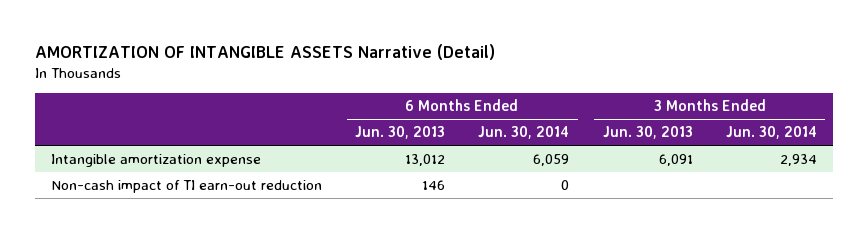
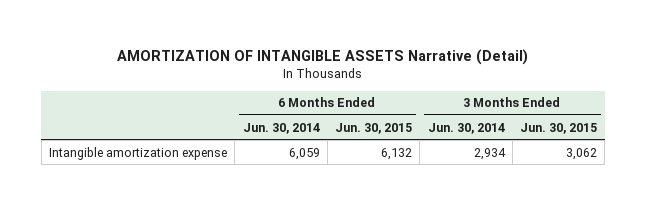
[355,126,446,140] Jun. 30, 2013 -> none
[602,126,693,140] Jun. 30, 2013 -> none
none -> [335,122,413,134] Jun. 30, 2015
none -> [520,122,598,134] Jun. 30, 2015
[51,180,323,194] Non-cash impact of TI earn-out reduction -> none

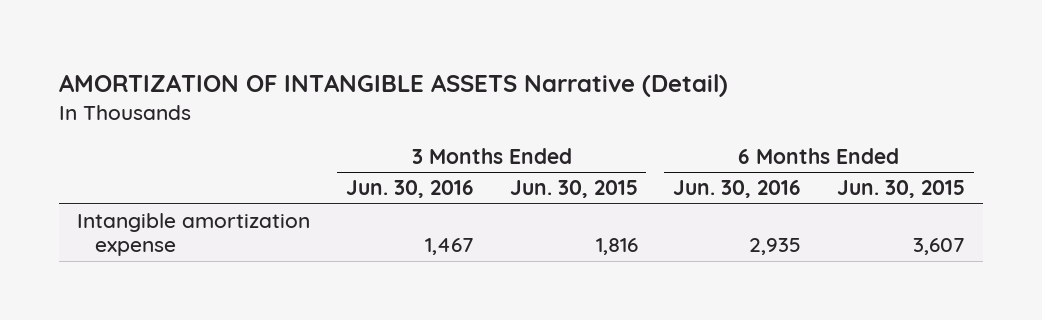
[242,122,320,134] Jun. 30, 2014 -> none
[427,122,505,134] Jun. 30, 2014 -> none
none -> [345,180,474,199] Jun. 30, 2016
none -> [673,180,802,199] Jun. 30, 2016
[381,147,413,160] 6,132 -> [912,238,965,256] 3,607
[566,147,598,160] 3,062 -> [595,238,638,256] 1,816

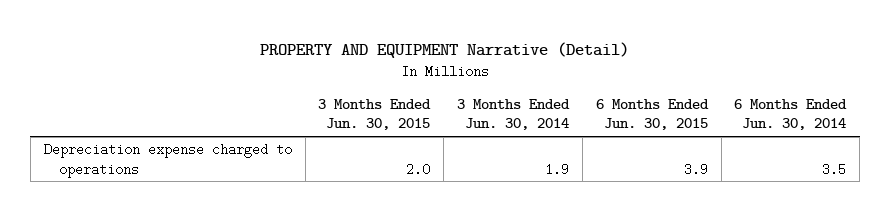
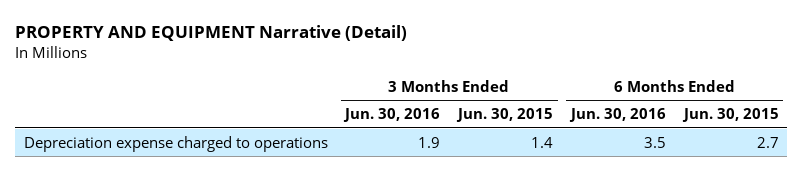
[457,98,571,131] 3 Months Ended Jun. 30, 2014 -> none
[734,98,848,131] 6 Months Ended Jun. 30, 2014 -> none
none -> [343,108,441,123] Jun. 30, 2016
none -> [568,108,666,123] Jun. 30, 2016
[406,162,431,176] 2.0 -> [531,137,554,149] 1.4
[683,162,708,176] 3.9 -> [756,137,779,149] 2.7

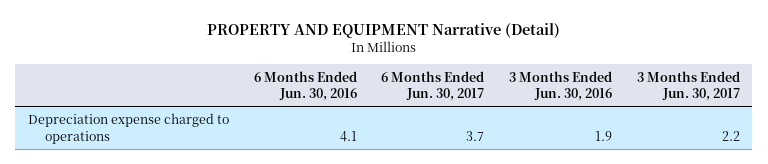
[456,108,554,123] Jun. 30, 2015 -> none
[681,108,779,123] Jun. 30, 2015 -> none
none -> [381,70,485,101] 6 Months Ended Jun. 30, 2017
none -> [636,70,740,101] 3 Months Ended Jun. 30, 2017
[643,137,666,149] 3.5 -> [339,130,357,142] 4.1

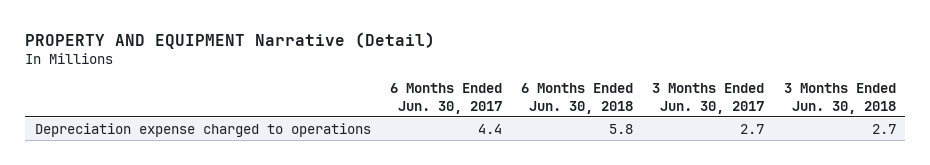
[253,70,357,101] 6 Months Ended Jun. 30, 2016 -> none
[509,70,613,101] 3 Months Ended Jun. 30, 2016 -> none
none -> [521,83,634,114] 6 Months Ended Jun. 30, 2018
none -> [783,83,896,114] 3 Months Ended Jun. 30, 2018
[466,130,485,141] 3.7 -> [478,123,503,134] 4.4
[721,130,740,141] 2.2 -> [740,123,765,134] 2.7

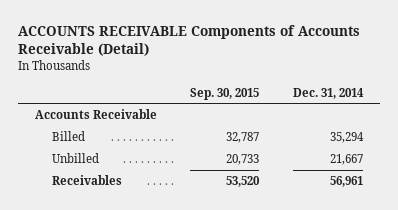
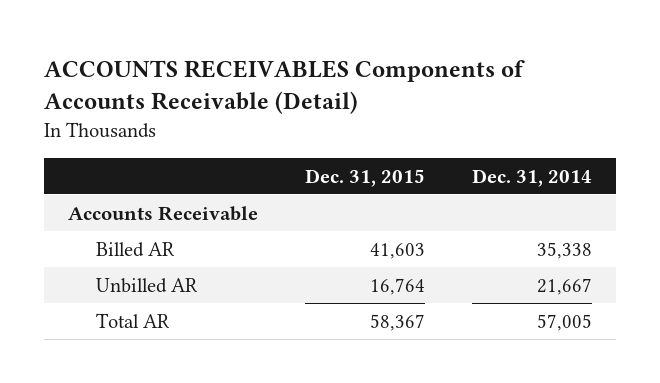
[17,24,360,56] ACCOUNTS RECEIVABLE Components of Accounts Receivable (Detail) -> [44,59,526,114] ACCOUNTS RECEIVABLES Components of Accounts Receivable (Detail)
[190,87,260,100] Sep. 30, 2015 -> none
none -> [305,168,426,187] Dec. 31, 2015
[51,175,122,186] Receivables -> none
[51,131,85,142] Billed -> [96,241,176,257] Billed AR
[330,132,365,144] 35,294 -> [537,241,593,259] 35,338
[51,153,99,164] Unbilled -> [96,277,199,293] Unbilled AR
none -> [96,312,171,328] Total AR

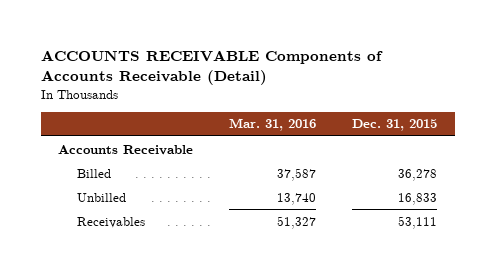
[44,59,526,114] ACCOUNTS RECEIVABLES Components of Accounts Receivable (Detail) -> [40,49,383,86] ACCOUNTS RECEIVABLE Components of Accounts Receivable (Detail)
[472,168,593,187] Dec. 31, 2014 -> none
none -> [229,118,317,132] Mar. 31, 2016
[96,312,171,328] Total AR -> none
[96,241,176,257] Billed AR -> [77,168,112,178] Billed
[370,242,426,259] 41,603 -> [397,168,437,181] 36,278
[96,277,199,293] Unbilled AR -> [77,192,127,202] Unbilled
[370,277,426,295] 16,764 -> [397,192,437,205] 16,833
none -> [77,216,146,228] Receivables

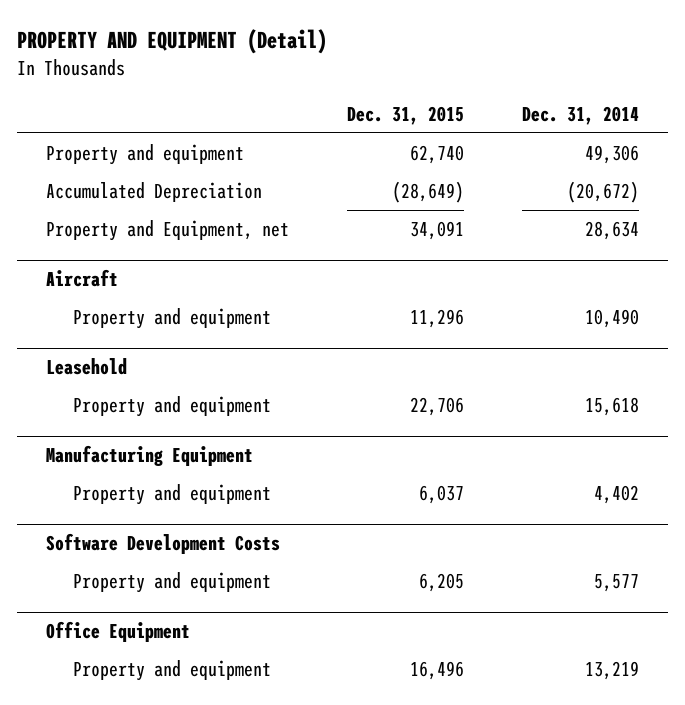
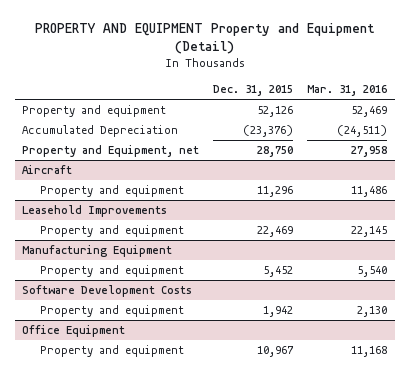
[16,28,327,54] PROPERTY AND EQUIPMENT (Detail) -> [34,22,375,55] PROPERTY AND EQUIPMENT Property and Equipment (Detail)
[522,105,640,125] Dec. 31, 2014 -> none
none -> [307,85,388,97] Mar. 31, 2016
[410,145,465,165] 62,740 -> [257,106,294,118] 52,126
[392,181,465,204] (28,649) -> [243,125,294,138] (23,376)
[410,221,465,241] 34,091 -> [257,146,294,158] 28,750
[45,358,127,376] Leasehold -> [21,205,167,218] Leasehold Improvements
[410,397,465,417] 22,706 -> [257,226,294,238] 22,469
[419,485,465,505] 6,037 -> [263,266,294,278] 5,452
[419,573,465,593] 6,205 -> [263,306,294,318] 1,942
[410,661,465,681] 16,496 -> [257,346,295,358] 10,967

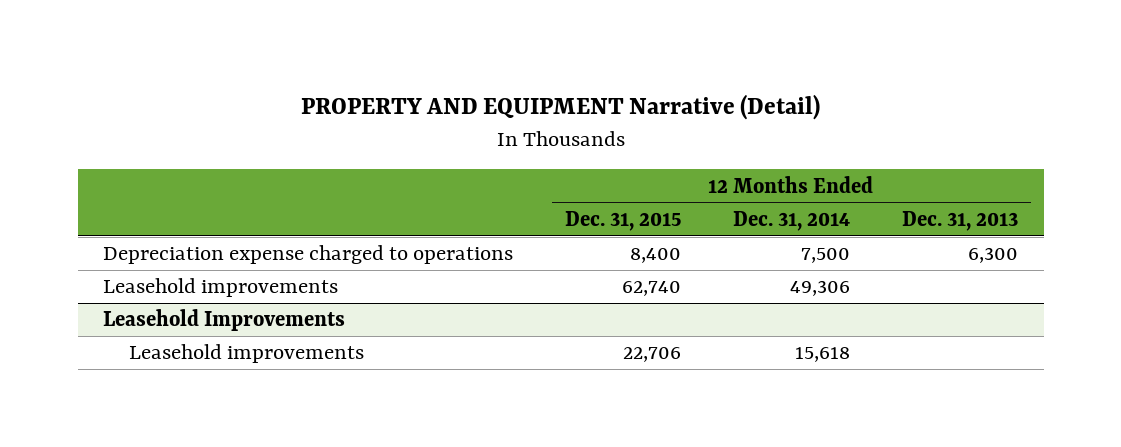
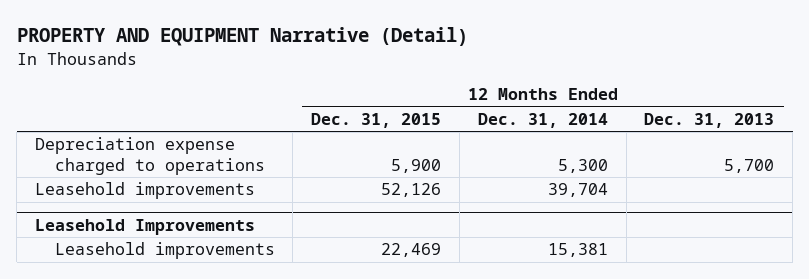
[630,248,682,264] 8,400 -> [391,158,442,173] 5,900
[800,248,850,264] 7,500 -> [557,158,608,173] 5,300
[967,247,1018,264] 6,300 -> [724,158,775,173] 5,700
[622,281,682,297] 62,740 -> [381,183,442,198] 52,126
[789,280,850,297] 49,306 -> [547,183,608,198] 39,704
[623,347,682,363] 22,706 -> [381,243,442,258] 22,469
[794,347,850,363] 15,618 -> [547,243,608,258] 15,381

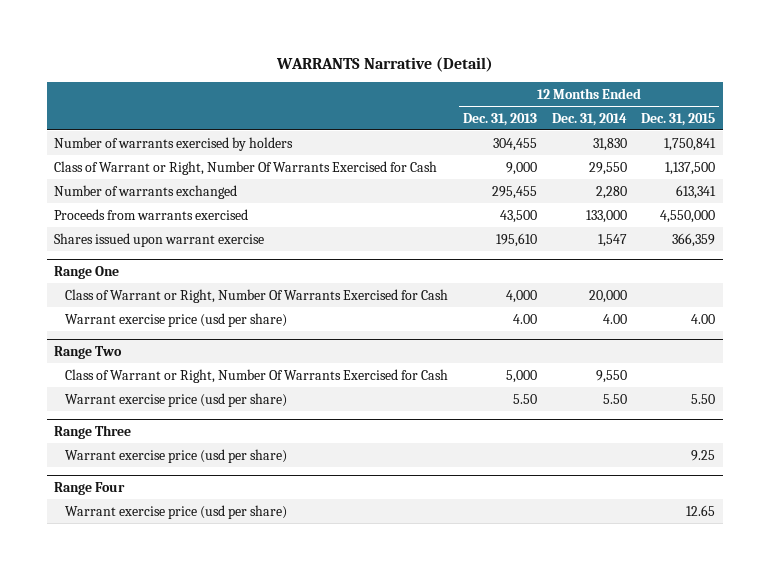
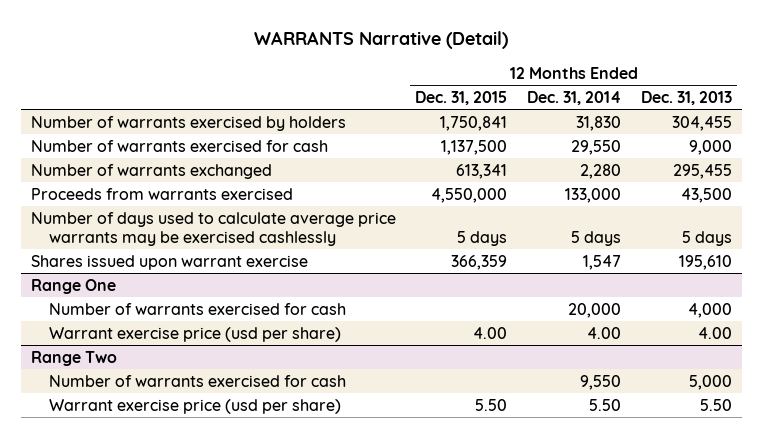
[54,160,438,175] Class of Warrant or Right, Number Of Warrants Exercised for Cash -> [30,139,328,152] Number of warrants exercised for cash
none -> [30,211,396,246] Number of days used to calculate average price warrants may be exercised cashlessly
[65,288,449,303] Class of Warrant or Right, Number Of Warrants Exercised for Cash -> [49,302,347,315] Number of warrants exercised for cash
[65,368,449,383] Class of Warrant or Right, Number Of Warrants Exercised for Cash -> [49,374,347,387] Number of warrants exercised for cash
[54,425,132,440] Range Three -> none
[65,448,288,463] Warrant exercise price (usd per share) -> none
[54,482,126,496] Range Four -> none
[65,504,288,519] Warrant exercise price (usd per share) -> none

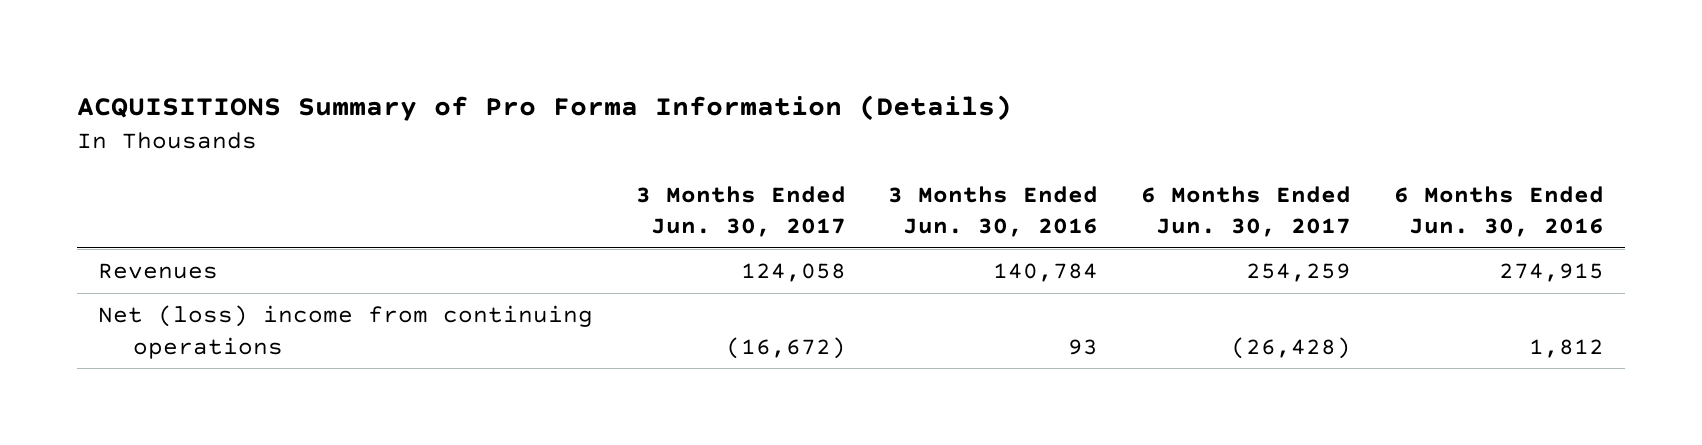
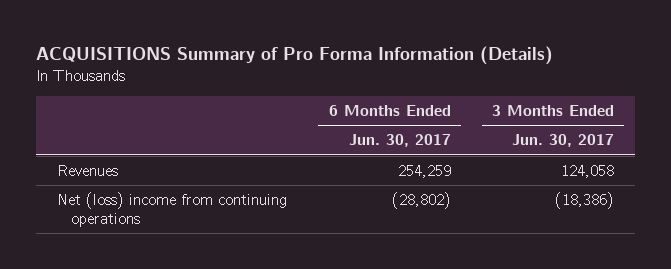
[888,185,1099,238] 3 Months Ended Jun. 30, 2016 -> none
[1393,185,1604,238] 6 Months Ended Jun. 30, 2016 -> none
[725,336,846,359] (16,672) -> [554,191,614,209] (18,386)
[1231,336,1352,359] (26,428) -> [391,191,451,209] (28,802)

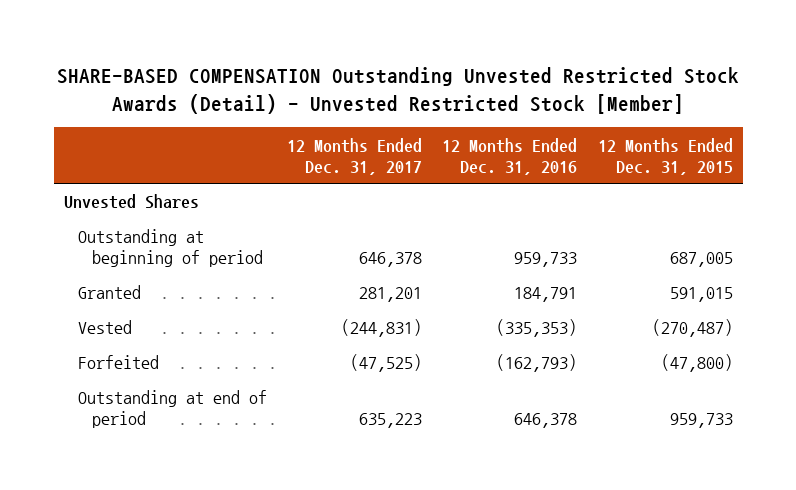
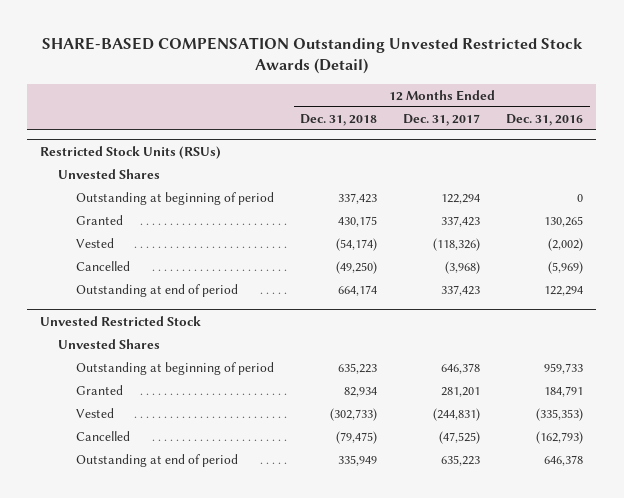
[57,66,740,114] SHARE-BASED COMPENSATION Outstanding Unvested Restricted Stock Awards (Detail) - Unvested Restricted Stock [Member] -> [41,36,583,75] SHARE-BASED COMPENSATION Outstanding Unvested Restricted Stock Awards (Detail)
[597,137,733,175] 12 Months Ended Dec. 31, 2015 -> none
none -> [300,113,378,126] Dec. 31, 2018
none -> [40,145,222,159] Restricted Stock Units (RSUs)
none -> [76,191,275,205] Outstanding at beginning of period
none -> [76,214,124,225] Granted
none -> [76,237,115,248] Vested
none -> [76,260,131,271] Cancelled
none -> [76,283,239,297] Outstanding at end of period
none -> [40,315,202,326] Unvested Restricted Stock
none -> [58,338,161,349] Unvested Shares
[77,355,159,370] Forfeited -> [76,430,131,441] Cancelled

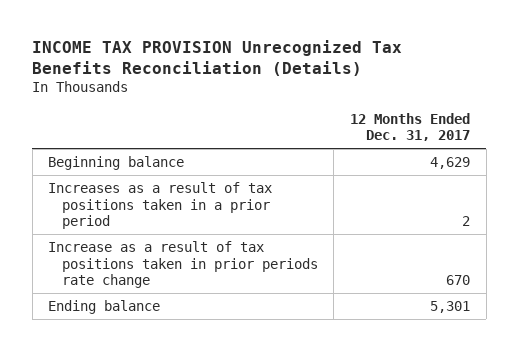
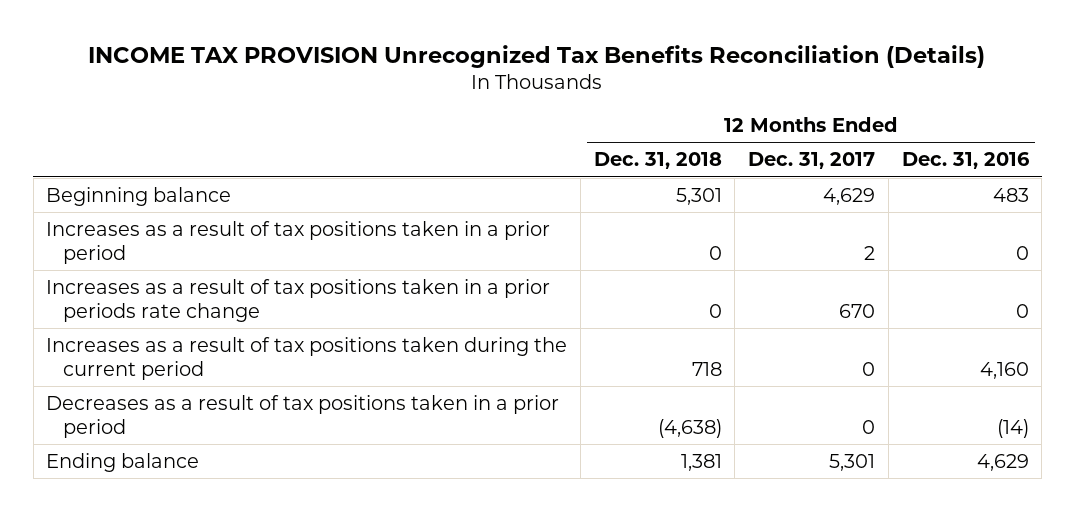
none -> [593,152,722,170] Dec. 31, 2018
none -> [901,152,1030,170] Dec. 31, 2016
[48,240,318,289] Increase as a result of tax positions taken in prior periods rate change -> [46,278,551,323] Increases as a result of tax positions taken in a prior periods rate change
none -> [46,336,568,381] Increases as a result of tax positions taken during the current period
none -> [46,394,560,439] Decreases as a result of tax positions taken in a prior period

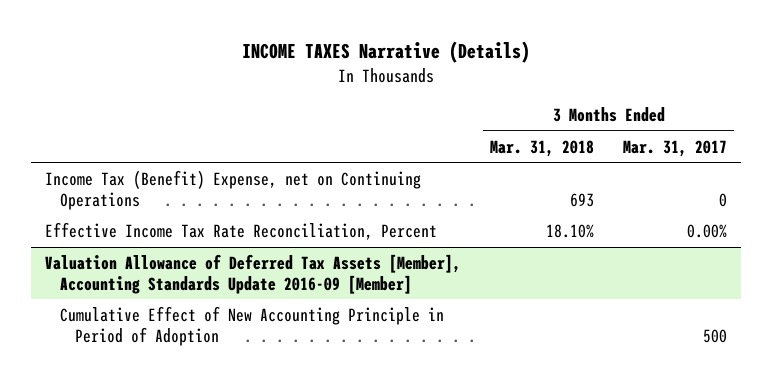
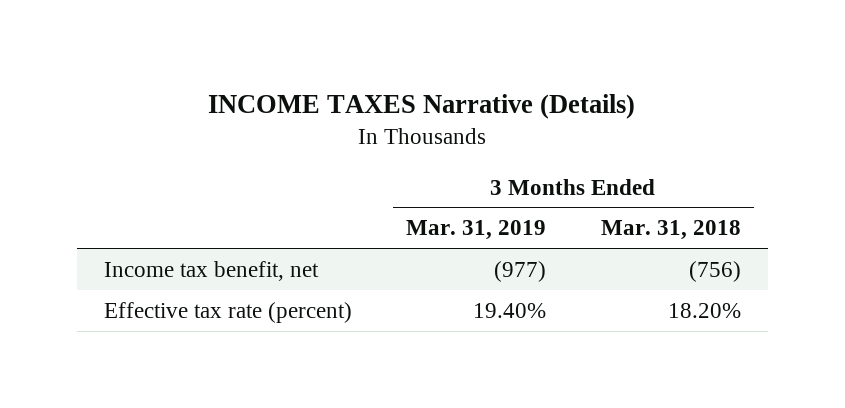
[622,139,727,157] Mar. 31, 2017 -> none
none -> [406,220,547,241] Mar. 31, 2019
[45,253,462,294] Valuation Allowance of Deferred Tax Assets [Member], Accounting Standards Update 2016-09 [Member] -> none
[60,305,445,346] Cumulative Effect of New Accounting Principle in Period of Adoption -> none
[45,169,422,210] Income Tax (Benefit) Expense, net on Continuing Operations -> [104,260,320,281] Income tax benefit, net
[570,192,595,207] 693 -> [688,260,741,282] (756)
[45,221,438,240] Effective Income Tax Rate Reconciliation, Percent -> [104,301,353,323] Effective tax rate (percent)
[546,223,595,238] 18.10% -> [667,302,741,318] 18.20%

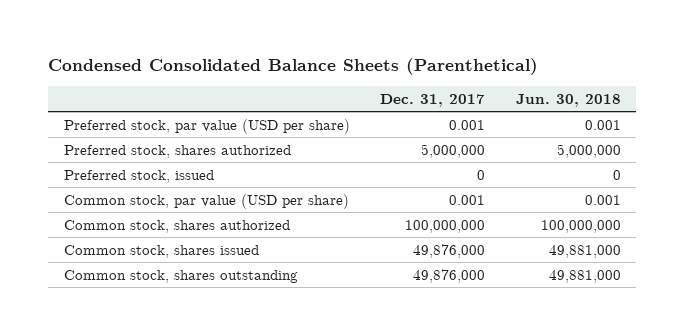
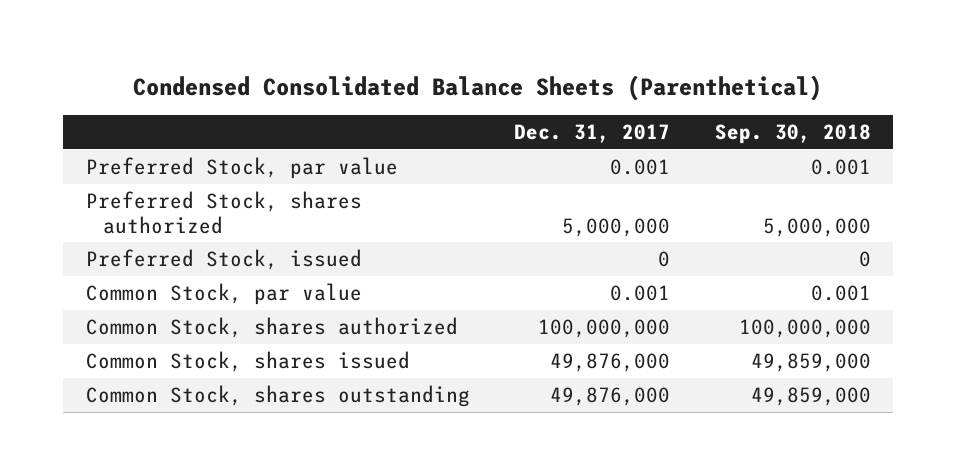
[515,93,621,107] Jun. 30, 2018 -> none
none -> [714,124,871,145] Sep. 30, 2018
[63,118,350,134] Preferred stock, par value (USD per share) -> [85,156,398,179] Preferred Stock, par value
[63,144,291,158] Preferred stock, shares authorized -> [85,190,362,234] Preferred Stock, shares authorized
[63,169,214,183] Preferred stock, issued -> [85,248,362,270] Preferred Stock, issued
[63,193,349,209] Common stock, par value (USD per share) -> [85,282,362,305] Common Stock, par value
[63,219,290,233] Common stock, shares authorized -> [85,316,458,338] Common Stock, shares authorized
[63,244,259,258] Common stock, shares issued -> [85,350,410,372] Common Stock, shares issued
[63,269,298,283] Common stock, shares outstanding -> [85,384,470,407] Common Stock, shares outstanding

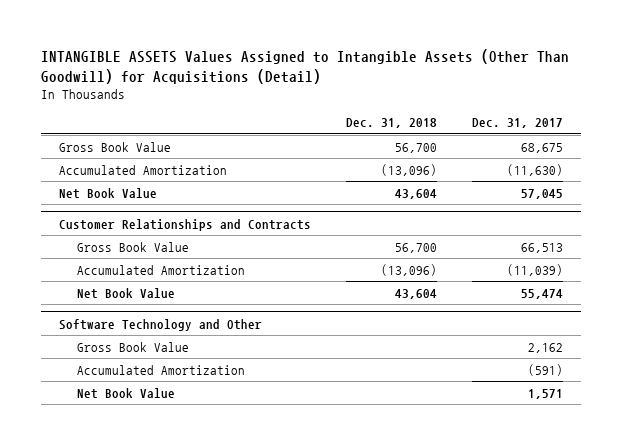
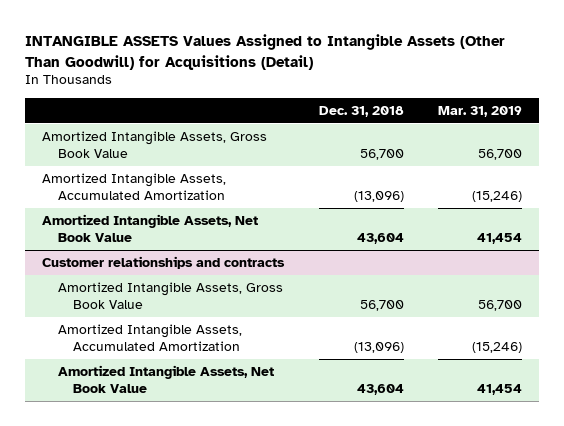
[472,118,564,129] Dec. 31, 2017 -> none
none -> [437,105,522,117] Mar. 31, 2019
[58,318,262,331] Software Technology and Other -> none
[77,341,190,352] Gross Book Value -> none
[77,364,246,375] Accumulated Amortization -> none
[77,387,176,399] Net Book Value -> none
[58,141,171,152] Gross Book Value -> [42,130,268,159] Amortized Intangible Assets, Gross Book Value
[58,164,227,175] Accumulated Amortization -> [42,172,227,201] Amortized Intangible Assets, Accumulated Amortization
[58,187,157,199] Net Book Value -> [42,213,259,243] Amortized Intangible Assets, Net Book Value
[58,218,311,231] Customer Relationships and Contracts -> [42,255,286,269] Customer relationships and contracts
[77,241,190,252] Gross Book Value -> [57,281,283,310] Amortized Intangible Assets, Gross Book Value
[77,264,246,275] Accumulated Amortization -> [57,323,242,352] Amortized Intangible Assets, Accumulated Amortization
[77,287,176,299] Net Book Value -> [57,364,274,394] Amortized Intangible Assets, Net Book Value

